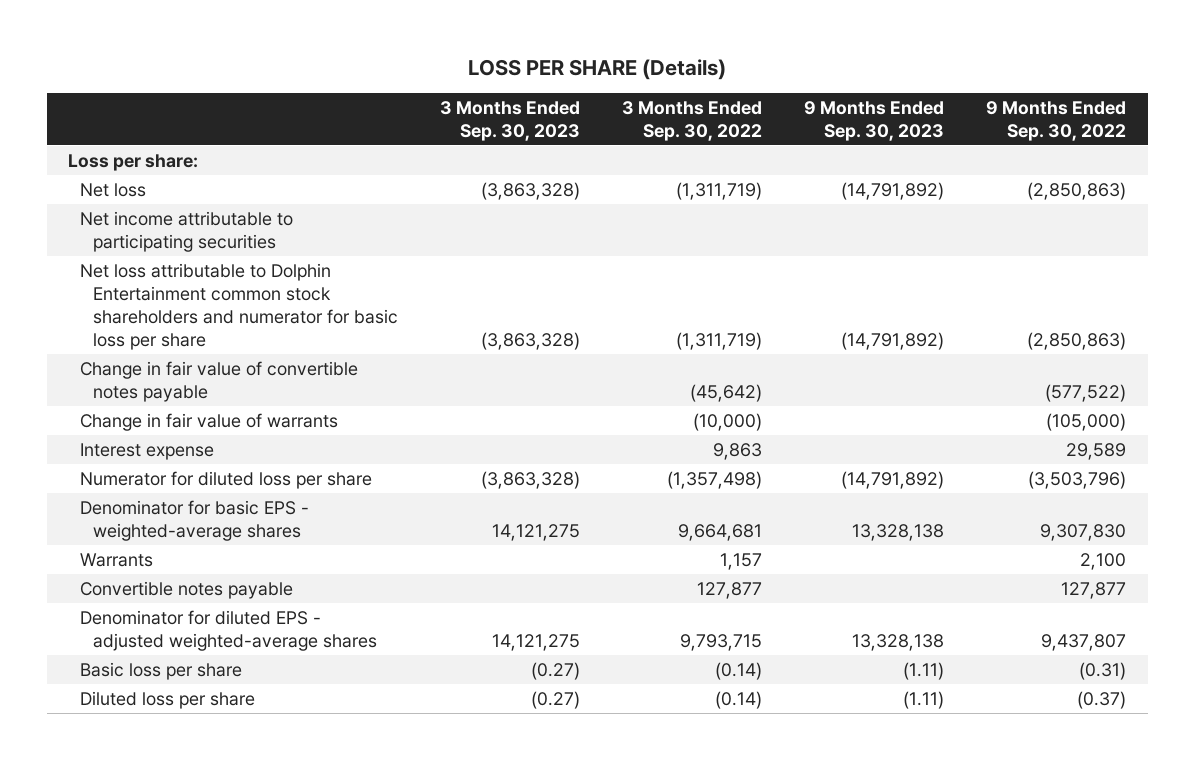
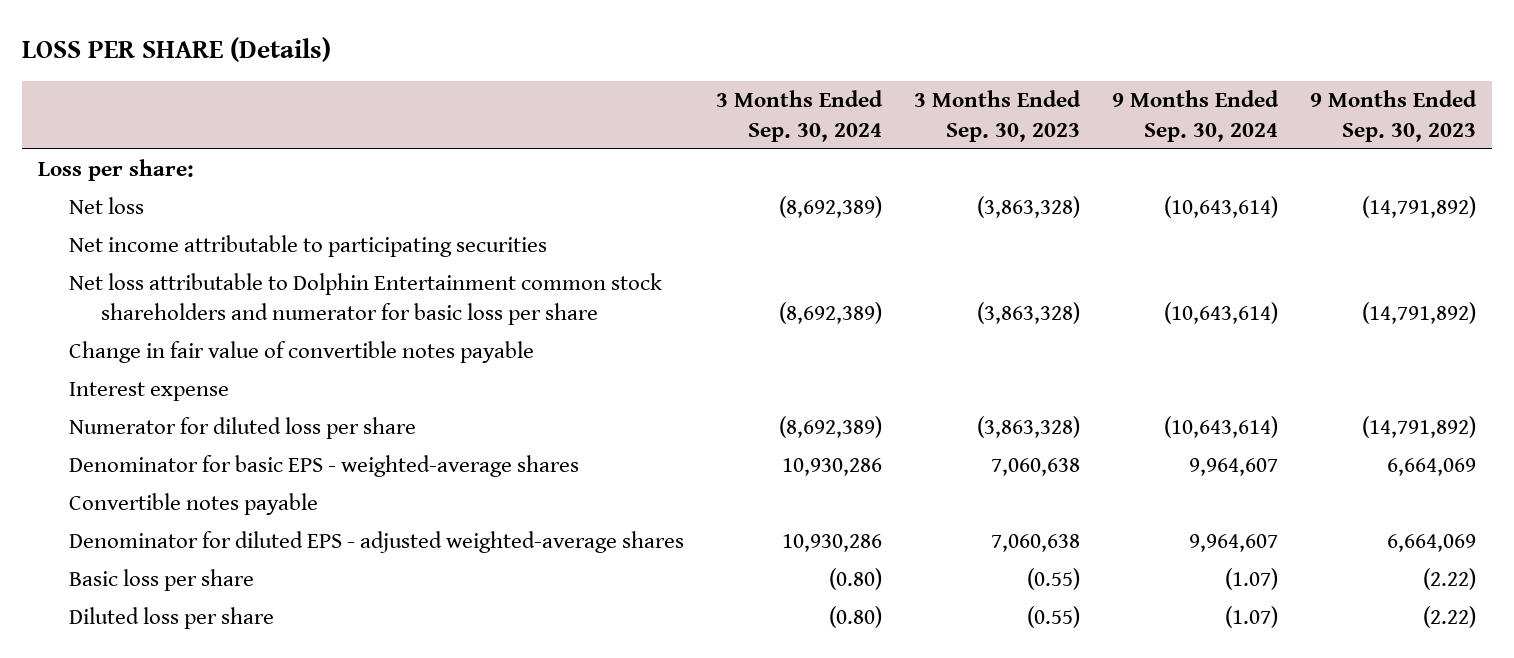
[622,100,763,142] 3 Months Ended Sep. 30, 2022 -> none
[986,100,1127,142] 9 Months Ended Sep. 30, 2022 -> none
none -> [716,90,884,142] 3 Months Ended Sep. 30, 2024
none -> [1112,90,1280,142] 9 Months Ended Sep. 30, 2024
[80,412,339,431] Change in fair value of warrants -> none
[80,552,154,567] Warrants -> none
[492,523,581,541] 14,121,275 -> [991,458,1081,477] 7,060,638
[852,523,945,541] 13,328,138 -> [1386,458,1476,477] 6,664,069
[492,633,581,651] 14,121,275 -> [991,534,1081,553] 7,060,638
[852,633,945,651] 13,328,138 -> [1386,534,1476,553] 6,664,069
[531,661,581,680] (0.27) -> [1027,568,1081,591] (0.55)
[903,661,945,680] (1.11) -> [1422,568,1476,591] (2.22)
[531,690,581,709] (0.27) -> [1027,606,1081,629] (0.55)
[903,690,945,709] (1.11) -> [1422,606,1476,629] (2.22)

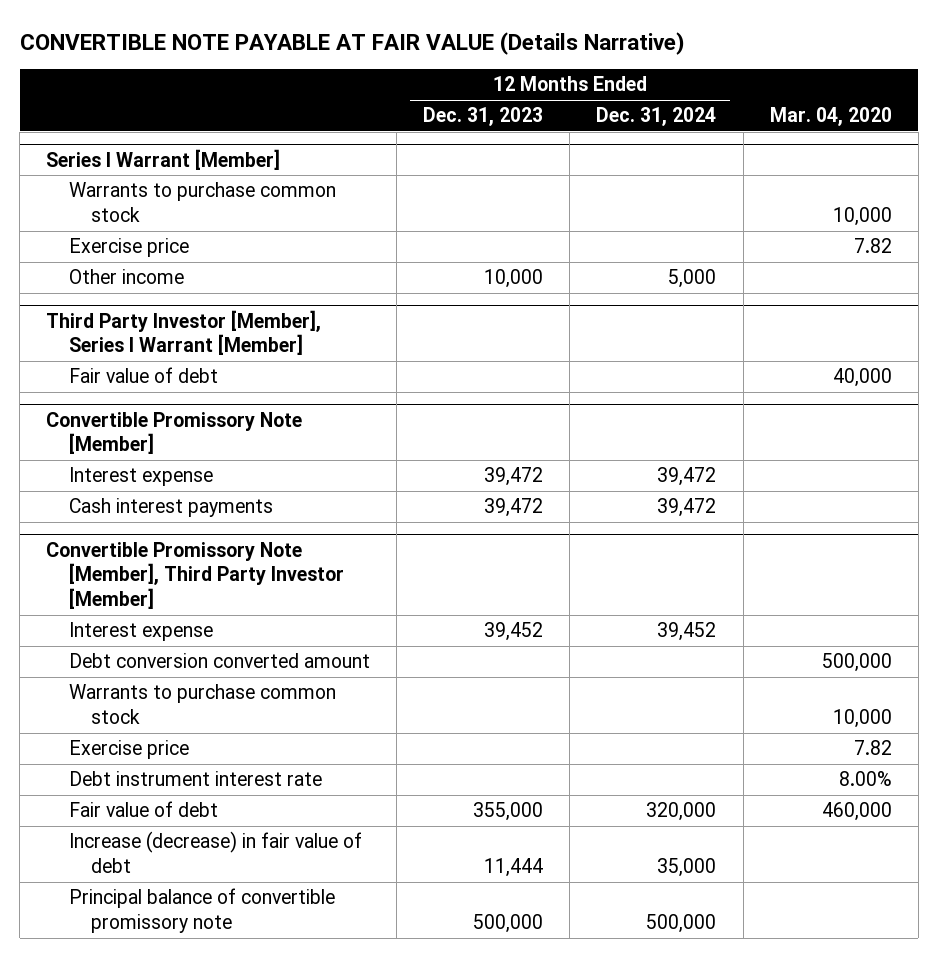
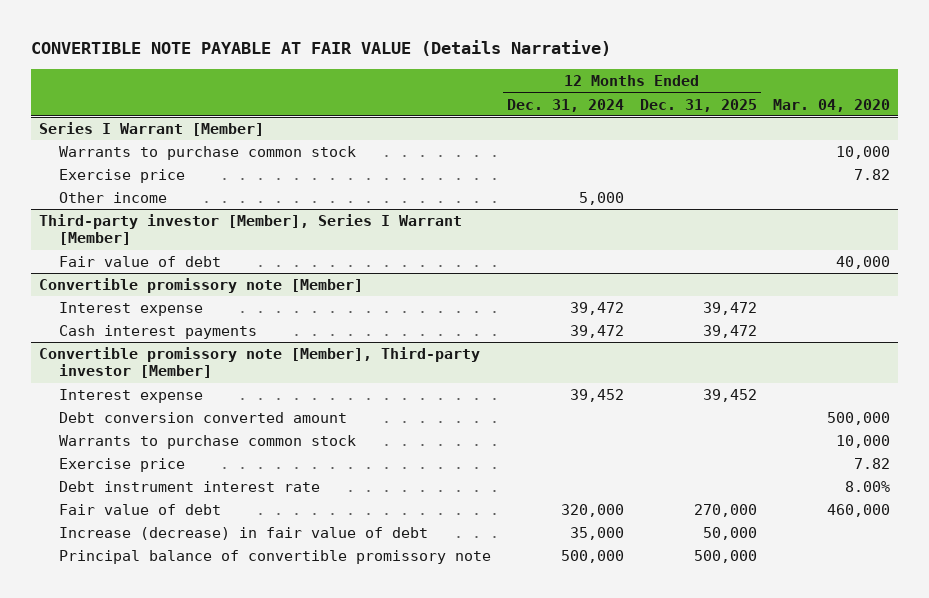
[423,107,544,127] Dec. 31, 2023 -> none
none -> [640,98,758,112] Dec. 31, 2025
[46,309,322,356] Third Party Investor [Member], Series I Warrant [Member] -> [39,214,463,246] Third-party investor [Member], Series I Warrant [Member]
[46,411,303,455] Convertible Promissory Note [Member] -> [39,278,364,294] Convertible promissory note [Member]
[46,541,344,610] Convertible Promissory Note [Member], Third Party Investor [Member] -> [39,347,481,379] Convertible promissory note [Member], Third-party investor [Member]

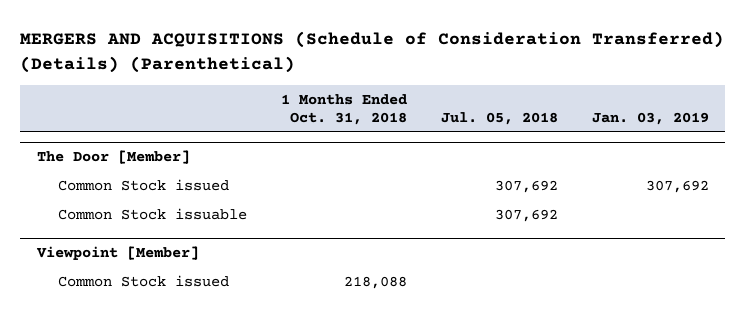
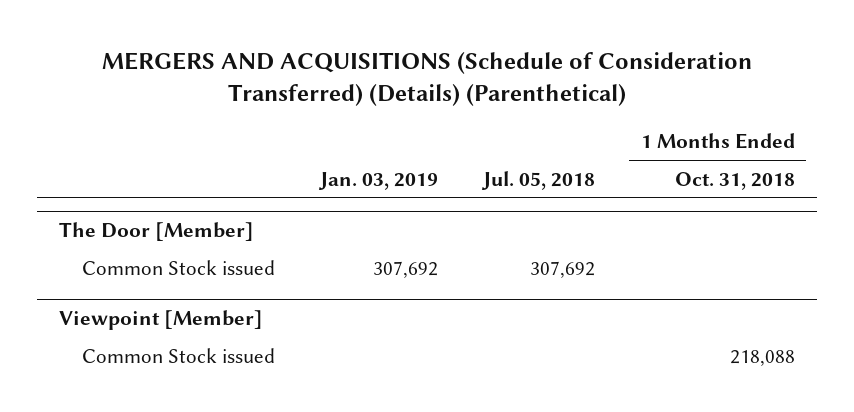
[58,207,248,220] Common Stock issuable -> none

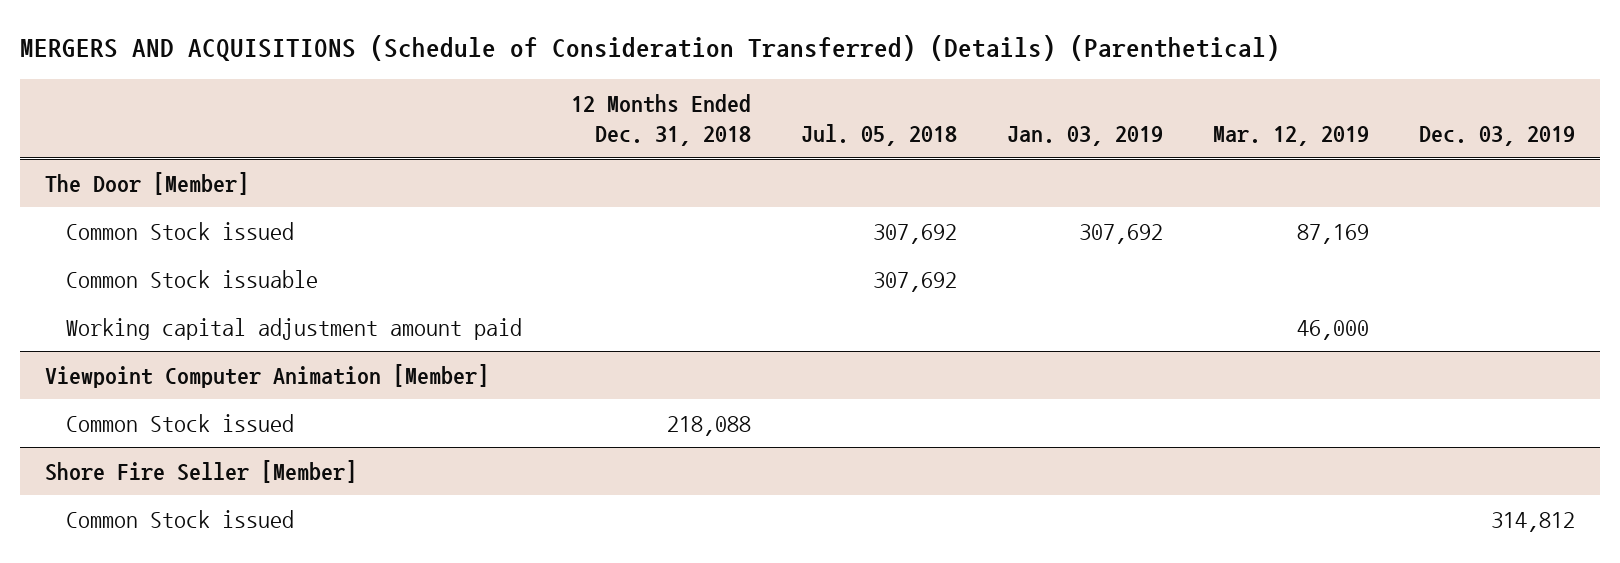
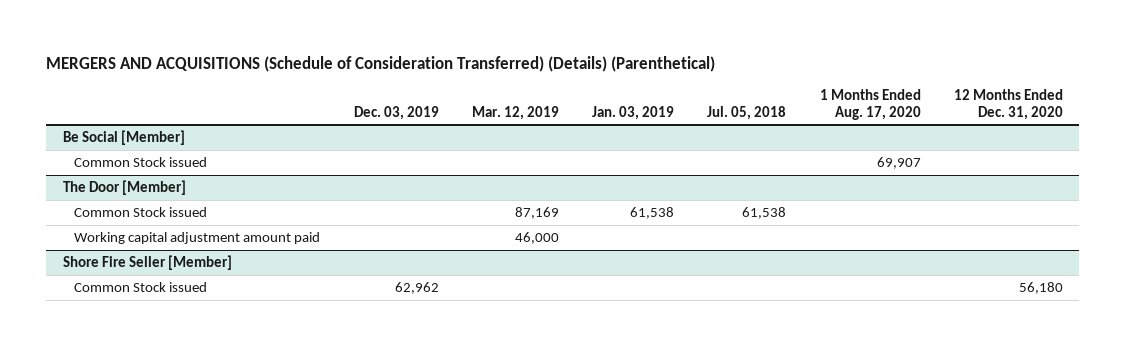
[571,93,752,146] 12 Months Ended Dec. 31, 2018 -> none
none -> [819,89,921,120] 1 Months Ended Aug. 17, 2020
none -> [953,89,1063,120] 12 Months Ended Dec. 31, 2020
none -> [62,130,185,146] Be Social [Member]
none -> [74,157,208,168] Common Stock issued
[65,269,318,288] Common Stock issuable -> none
[873,223,958,244] 307,692 -> [742,207,787,220] 61,538
[1079,223,1164,244] 307,692 -> [630,207,675,220] 61,538
[44,363,489,388] Viewpoint Computer Animation [Member] -> none
[65,413,294,432] Common Stock issued -> none
[1491,511,1576,532] 314,812 -> [394,282,439,295] 62,962

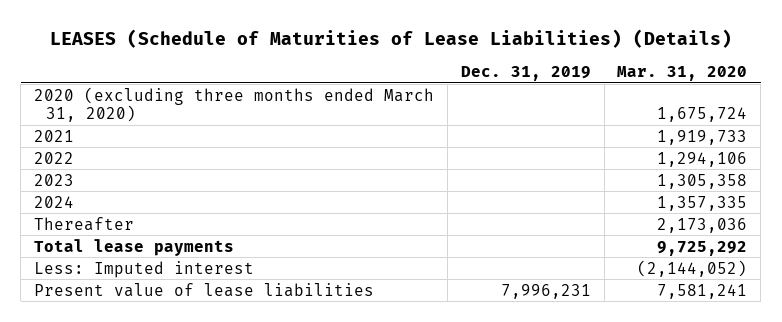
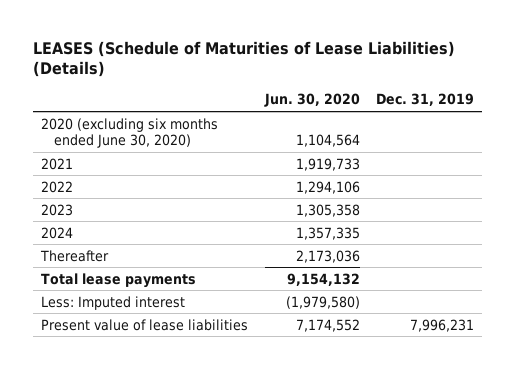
[617,65,748,81] Mar. 31, 2020 -> none
none -> [263,93,360,108] Jun. 30, 2020
[34,86,435,122] 2020 (excluding three months ended March 31, 2020) -> [41,117,219,148] 2020 (excluding six months ended June 30, 2020)

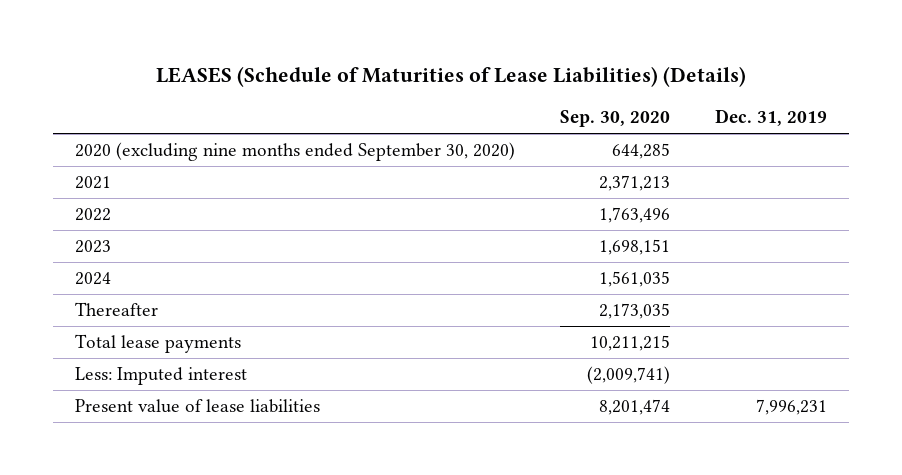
[263,93,360,108] Jun. 30, 2020 -> none
none -> [560,110,671,128] Sep. 30, 2020
[41,117,219,148] 2020 (excluding six months ended June 30, 2020) -> [75,142,516,162] 2020 (excluding nine months ended September 30, 2020)

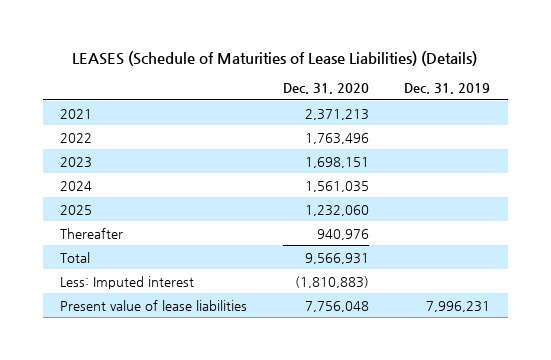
[560,110,671,128] Sep. 30, 2020 -> none
none -> [282,83,369,95] Dec. 31, 2020
[75,142,516,162] 2020 (excluding nine months ended September 30, 2020) -> none
none -> [60,204,93,215] 2025
[75,334,242,354] Total lease payments -> [60,251,91,263] Total

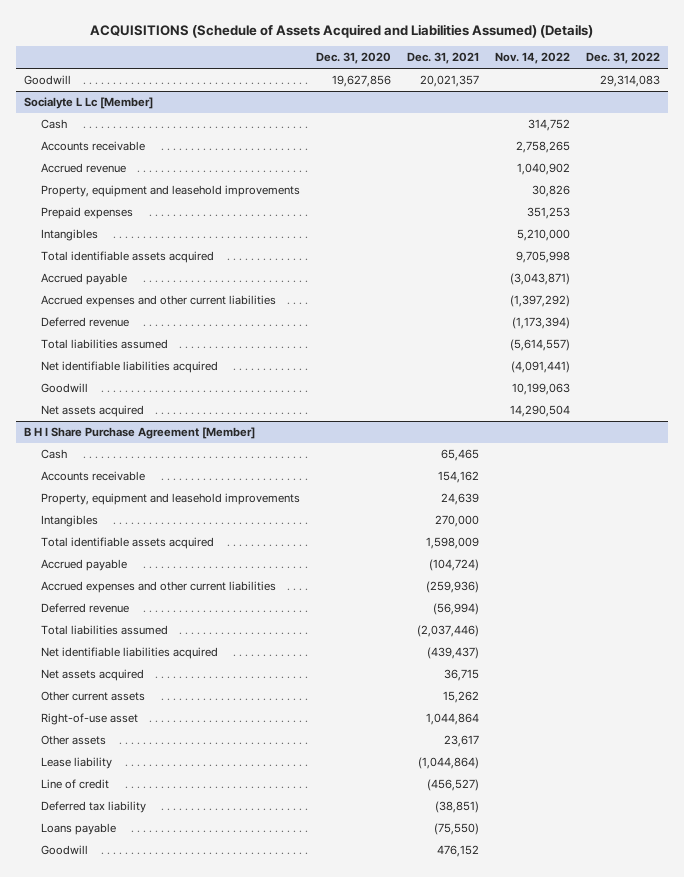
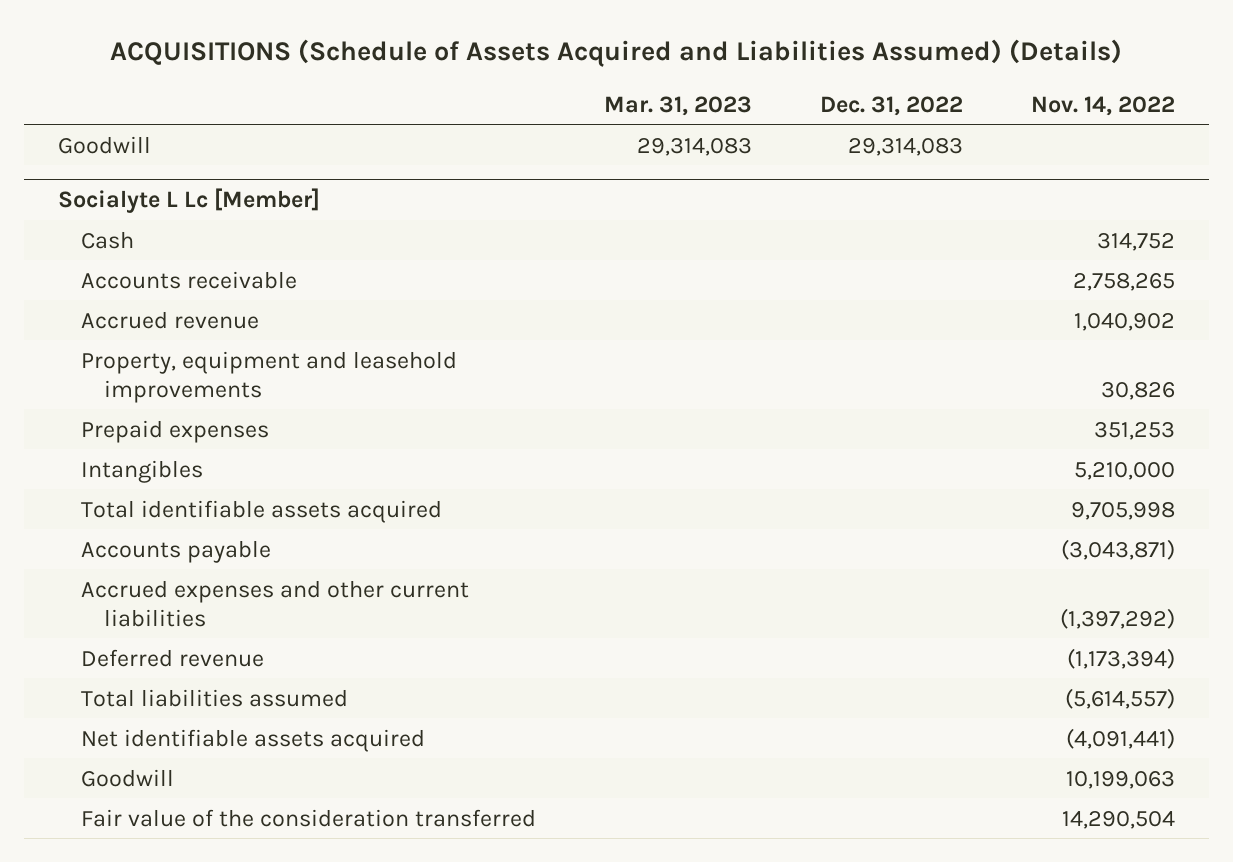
[316,52,392,65] Dec. 31, 2020 -> none
[407,52,480,65] Dec. 31, 2021 -> none
none -> [603,95,752,116] Mar. 31, 2023
[41,273,128,286] Accrued payable -> [80,539,271,563] Accounts payable
[41,361,219,374] Net identifiable liabilities acquired -> [80,728,425,752] Net identifiable assets acquired
[24,427,256,440] B H I Share Purchase Agreement [Member] -> none
[41,449,68,460] Cash -> none
[41,471,146,482] Accounts receivable -> none
[41,493,301,506] Property, equipment and leasehold improvements -> none
[41,515,99,528] Intangibles -> none
[41,537,215,550] Total identifiable assets acquired -> none
[41,559,128,572] Accrued payable -> none
[41,581,277,594] Accrued expenses and other current liabilities -> none
[41,603,130,614] Deferred revenue -> none
[41,625,169,636] Total liabilities assumed -> none
[41,647,219,660] Net identifiable liabilities acquired -> none
[41,669,145,682] Net assets acquired -> none
[41,691,146,702] Other current assets -> none
[41,713,139,726] Right-of-use asset -> none
[41,735,107,746] Other assets -> none
[41,757,113,770] Lease liability -> none
[41,779,110,790] Line of credit -> none
[41,801,147,814] Deferred tax liability -> none
[41,823,117,836] Loans payable -> none
[41,845,89,856] Goodwill -> none
[41,405,145,418] Net assets acquired -> [80,808,536,827] Fair value of the consideration transferred

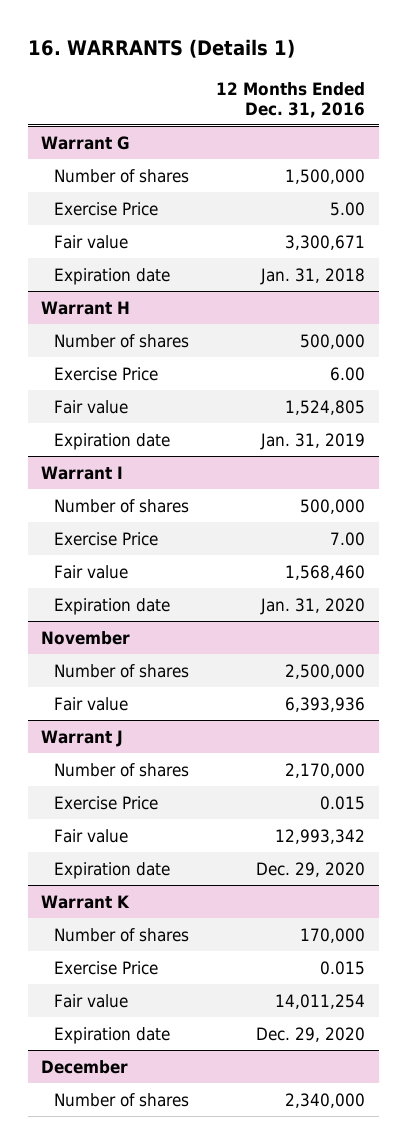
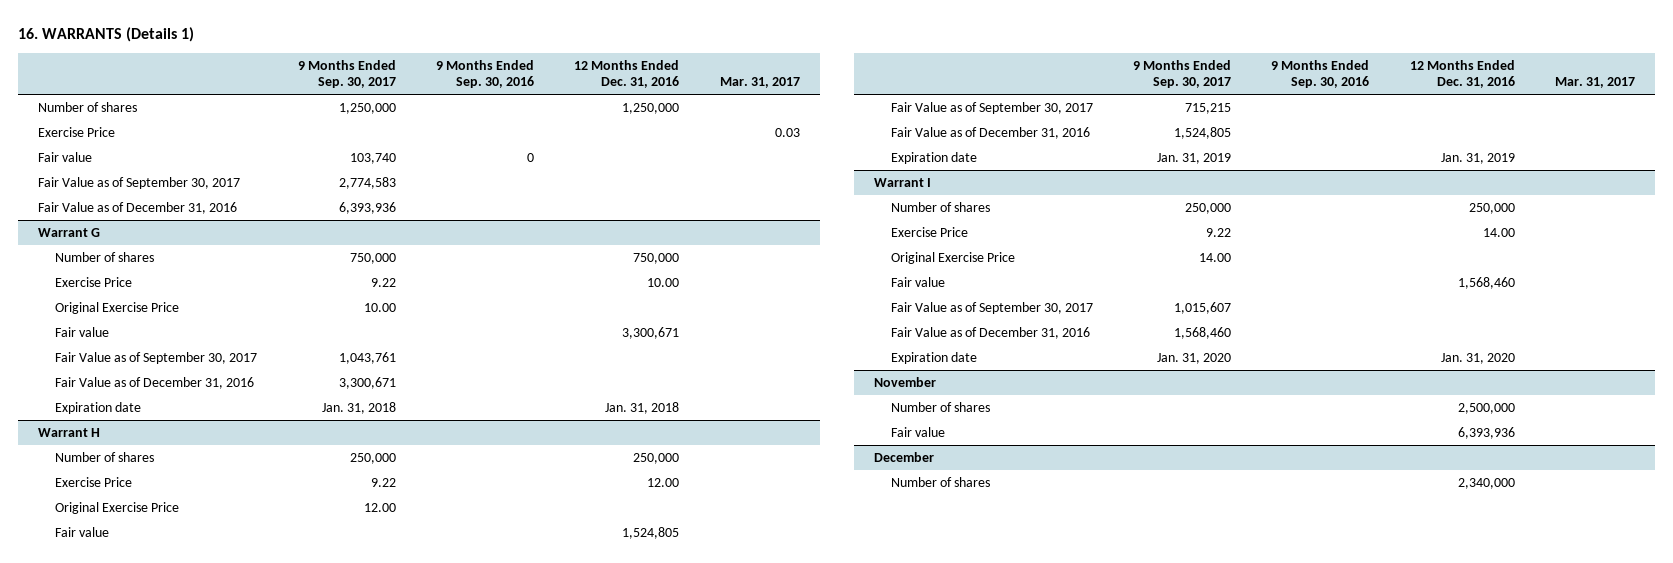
none -> [297,60,396,89] 9 Months Ended Sep. 30, 2017
none -> [435,60,534,89] 9 Months Ended Sep. 30, 2016
none -> [719,77,800,89] Mar. 31, 2017
none -> [38,101,138,112] Number of shares
none -> [38,126,116,137] Exercise Price
none -> [38,151,93,162] Fair value
none -> [38,176,241,189] Fair Value as of September 30, 2017
none -> [38,201,238,214] Fair Value as of December 31, 2016
[285,168,366,184] 1,500,000 -> [633,252,680,264] 750,000
[330,201,366,216] 5.00 -> [647,277,680,287] 10.00
none -> [55,301,180,314] Original Exercise Price
none -> [55,351,258,364] Fair Value as of September 30, 2017
none -> [55,376,255,389] Fair Value as of December 31, 2016
[300,333,366,349] 500,000 -> [633,452,680,464] 250,000
[330,366,366,381] 6.00 -> [647,477,680,487] 12.00
none -> [55,501,180,514] Original Exercise Price
none -> [890,101,1093,114] Fair Value as of September 30, 2017
none -> [890,126,1090,139] Fair Value as of December 31, 2016
[300,498,366,514] 500,000 -> [1468,202,1515,214] 250,000
[330,531,366,546] 7.00 -> [1482,227,1515,237] 14.00
none -> [890,251,1015,264] Original Exercise Price
none -> [890,301,1093,314] Fair Value as of September 30, 2017
none -> [890,326,1090,339] Fair Value as of December 31, 2016
[41,729,124,747] Warrant J -> none
[54,762,190,777] Number of shares -> none
[54,795,159,810] Exercise Price -> none
[54,828,129,843] Fair value -> none
[54,861,171,879] Expiration date -> none
[41,894,131,909] Warrant K -> none
[54,927,190,942] Number of shares -> none
[54,960,159,975] Exercise Price -> none
[54,993,129,1008] Fair value -> none
[54,1026,171,1044] Expiration date -> none

